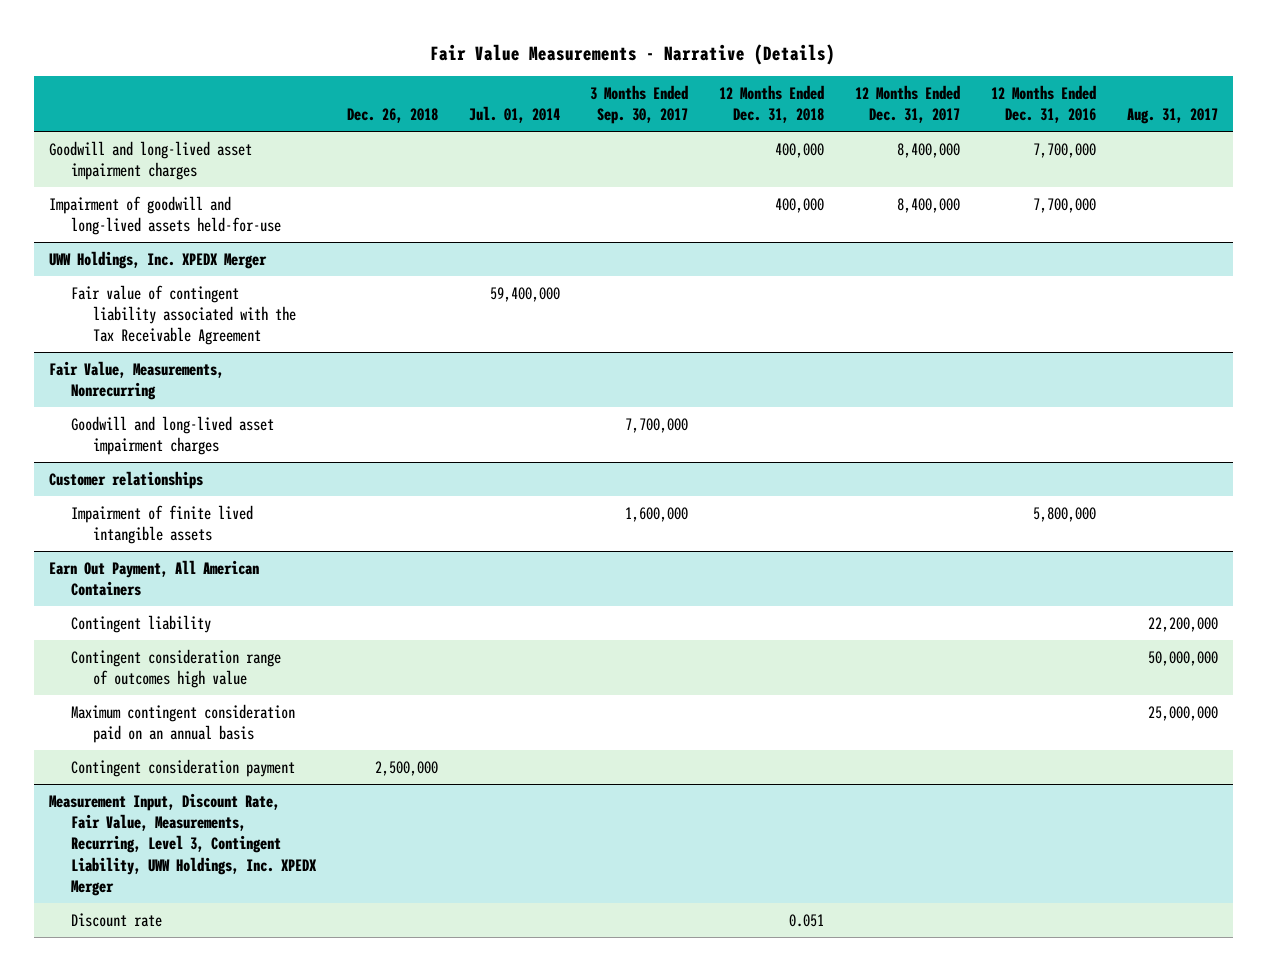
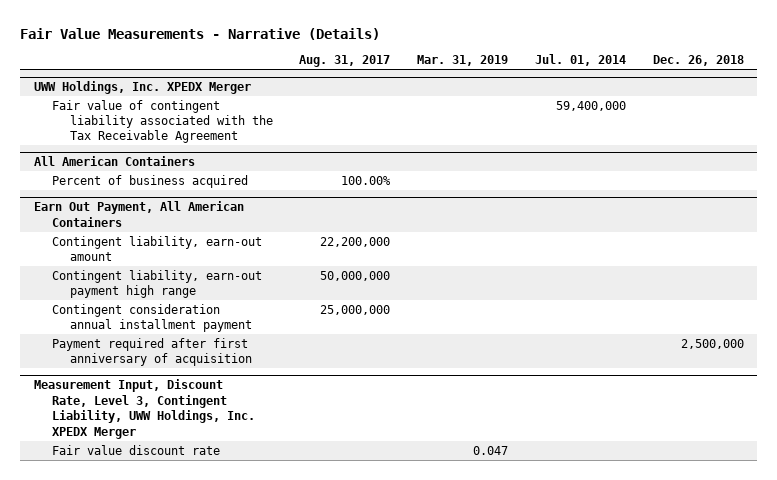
[590,84,689,125] 3 Months Ended Sep. 30, 2017 -> none
[719,84,825,124] 12 Months Ended Dec. 31, 2018 -> none
[854,84,960,124] 12 Months Ended Dec. 31, 2017 -> none
[990,84,1096,124] 12 Months Ended Dec. 31, 2016 -> none
none -> [417,55,509,67] Mar. 31, 2019
[49,140,253,181] Goodwill and long-lived asset impairment charges -> none
[49,195,282,236] Impairment of goodwill and long-lived assets held-for-use -> none
[49,360,225,401] Fair Value, Measurements, Nonrecurring -> none
[71,415,275,456] Goodwill and long-lived asset impairment charges -> none
[49,470,204,489] Customer relationships -> none
[71,504,254,545] Impairment of finite lived intangible assets -> none
none -> [33,156,195,167] All American Containers
none -> [51,174,248,188] Percent of business acquired
[71,614,212,633] Contingent liability -> [51,235,262,262] Contingent liability, earn-out amount
[71,648,282,689] Contingent consideration range of outcomes high value -> [51,269,262,299] Contingent liability, earn-out payment high range
[71,703,296,744] Maximum contingent consideration paid on an annual basis -> [51,303,252,333] Contingent consideration annual installment payment
[71,758,296,777] Contingent consideration payment -> [51,337,252,367] Payment required after first anniversary of acquisition
[49,792,318,896] Measurement Input, Discount Rate, Fair Value, Measurements, Recurring, Level 3, Contingent Liability, UWW Holdings, Inc. XPEDX Merger -> [33,379,255,439] Measurement Input, Discount Rate, Level 3, Contingent Liability, UWW Holdings, Inc. XPEDX Merger
[71,912,163,927] Discount rate -> [51,444,220,455] Fair value discount rate

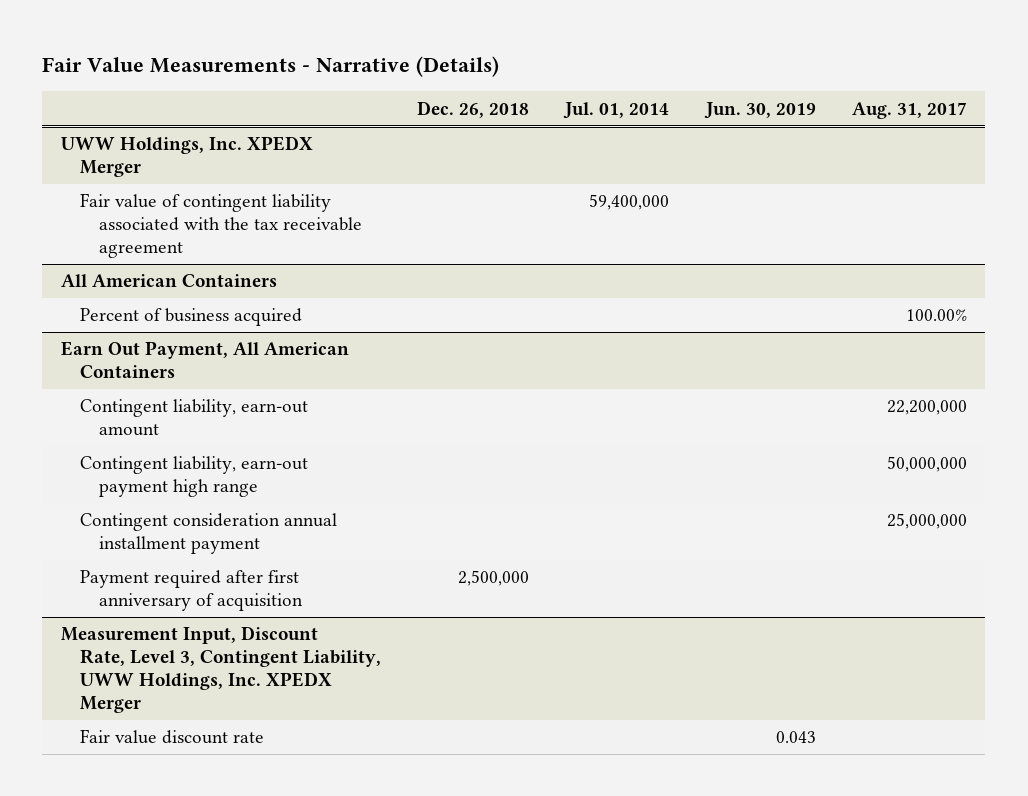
[417,55,509,67] Mar. 31, 2019 -> none
none -> [703,101,816,119] Jun. 30, 2019
[51,99,273,144] Fair value of contingent liability associated with the Tax Receivable Agreement -> [79,193,362,258] Fair value of contingent liability associated with the tax receivable agreement

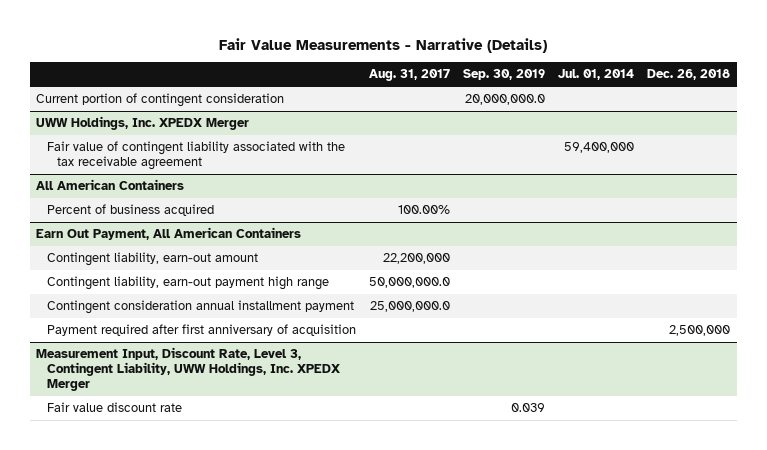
[703,101,816,119] Jun. 30, 2019 -> none
none -> [462,69,545,81] Sep. 30, 2019
none -> [36,93,285,108] Current portion of contingent consideration
[887,456,968,473] 50,000,000 -> [368,277,450,289] 50,000,000.0
[887,513,968,530] 25,000,000 -> [369,301,450,313] 25,000,000.0

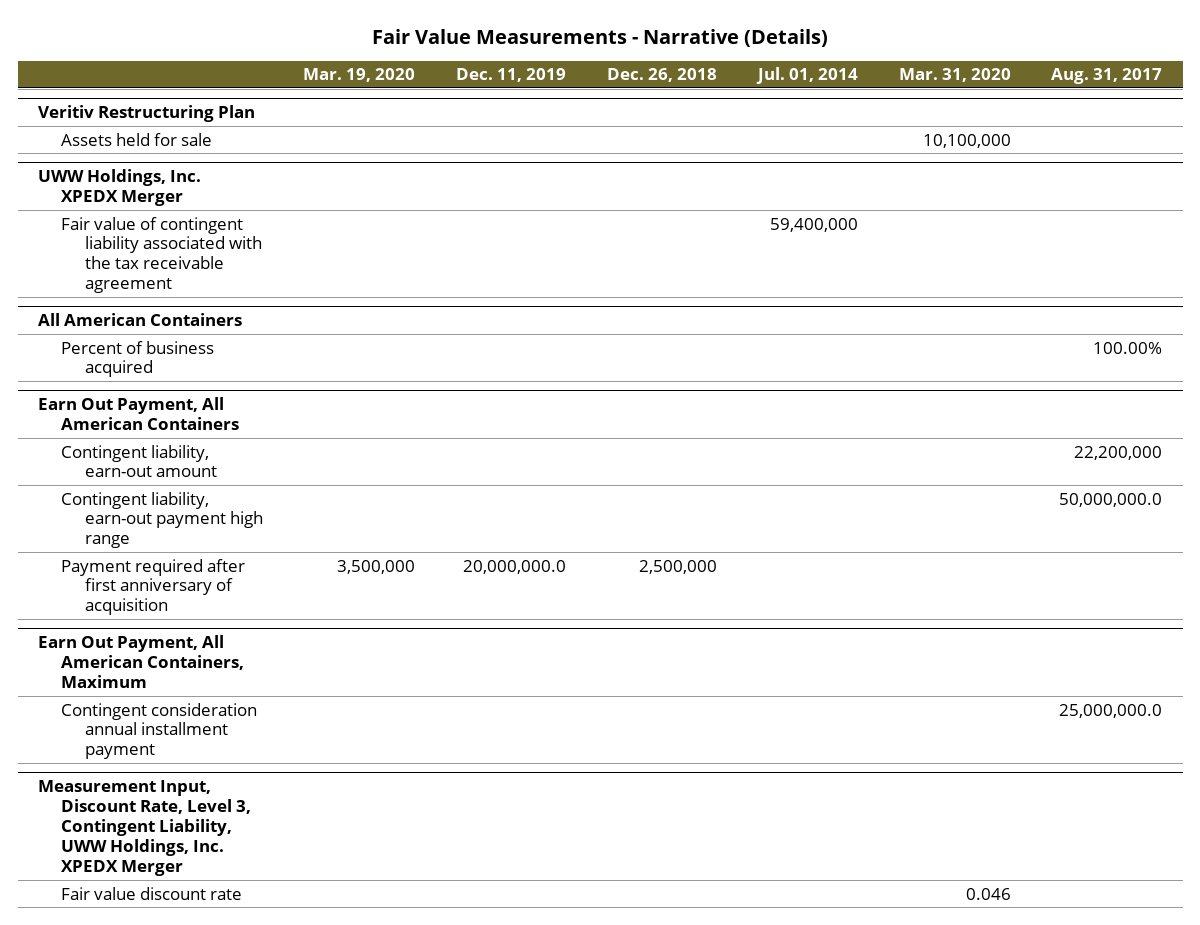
[462,69,545,81] Sep. 30, 2019 -> none
none -> [303,68,416,83] Mar. 19, 2020
none -> [456,68,567,83] Dec. 11, 2019
none -> [898,68,1011,83] Mar. 31, 2020
[36,93,285,108] Current portion of contingent consideration -> none
none -> [38,105,256,123] Veritiv Restructuring Plan
none -> [61,132,213,146] Assets held for sale
[46,300,354,315] Contingent consideration annual installment payment -> none
none -> [38,635,245,689] Earn Out Payment, All American Containers, Maximum
none -> [61,702,258,760] Contingent consideration annual installment payment

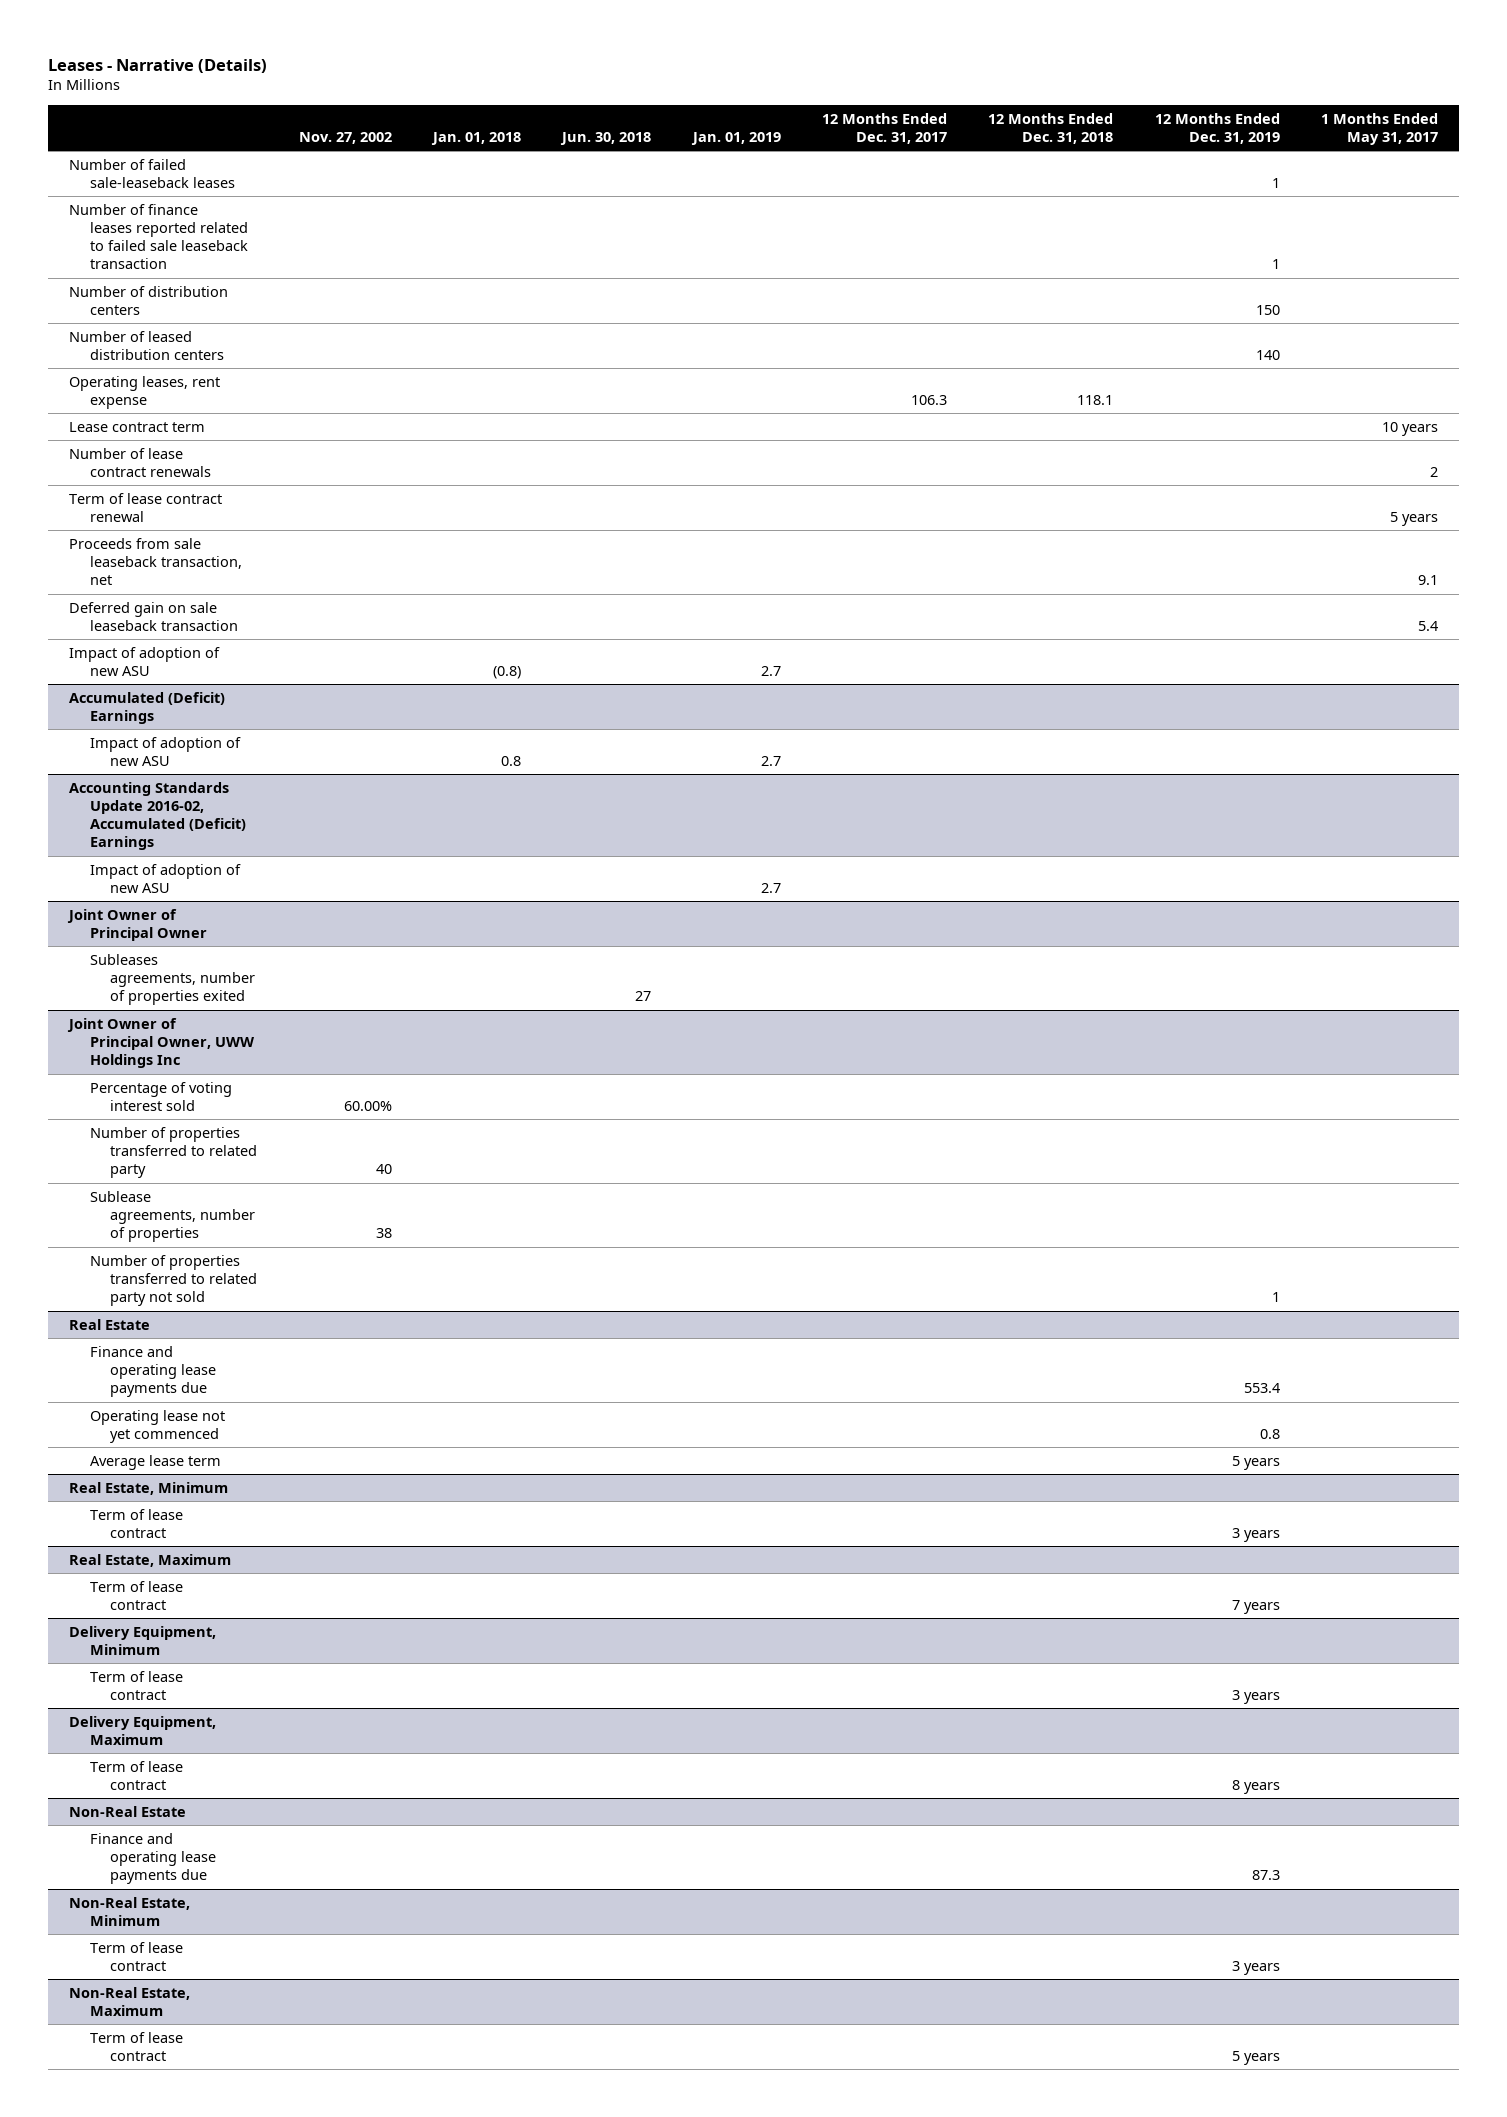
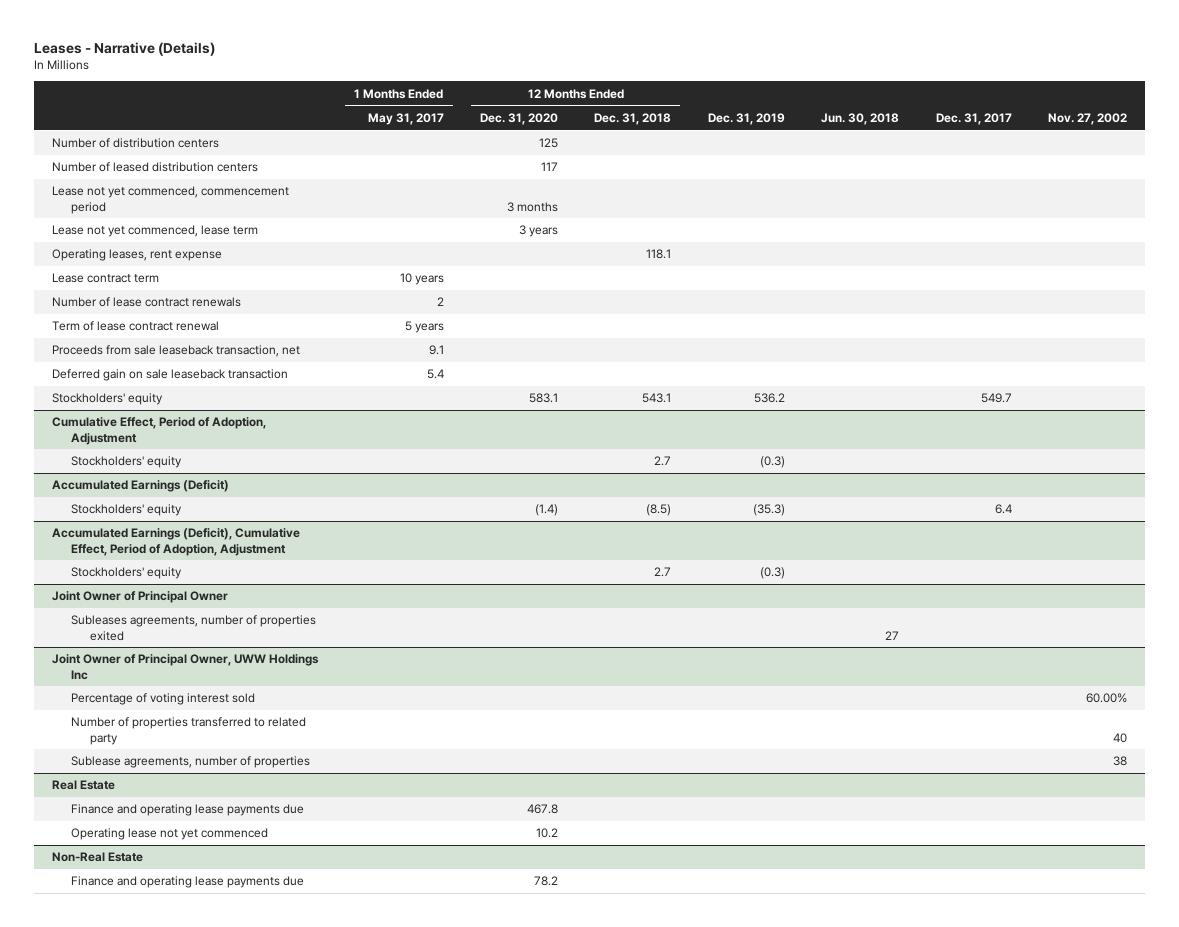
[430,131,521,145] Jan. 01, 2018 -> none
[690,131,781,145] Jan. 01, 2019 -> none
[821,112,947,144] 12 Months Ended Dec. 31, 2017 -> none
[1154,112,1280,144] 12 Months Ended Dec. 31, 2019 -> none
none -> [479,112,558,125] Dec. 31, 2020
none -> [707,112,785,125] Dec. 31, 2019
none -> [935,112,1012,125] Dec. 31, 2017
[69,158,235,188] Number of failed sale-leaseback leases -> none
[69,203,248,270] Number of finance leases reported related to failed sale leaseback transaction -> none
none -> [52,186,290,214] Lease not yet commenced, commencement period
none -> [52,225,259,238] Lease not yet commenced, lease term
[69,646,221,676] Impact of adoption of new ASU -> none
[89,736,241,766] Impact of adoption of new ASU -> none
[69,781,246,851] Accounting Standards Update 2016-02, Accumulated (Deficit) Earnings -> none
[89,863,241,893] Impact of adoption of new ASU -> none
none -> [52,393,164,406] Stockholders' equity
none -> [52,417,267,445] Cumulative Effect, Period of Adoption, Adjustment
none -> [71,456,183,469] Stockholders' equity
[69,691,226,724] Accumulated (Deficit) Earnings -> [52,480,230,493] Accumulated Earnings (Deficit)
none -> [71,504,183,517] Stockholders' equity
none -> [52,528,301,556] Accumulated Earnings (Deficit), Cumulative Effect, Period of Adoption, Adjustment
none -> [71,567,183,580] Stockholders' equity
[89,1254,258,1307] Number of properties transferred to related party not sold -> none
[89,1454,221,1470] Average lease term -> none
[69,1481,229,1495] Real Estate, Minimum -> none
[89,1508,183,1538] Term of lease contract -> none
[69,1553,232,1567] Real Estate, Maximum -> none
[89,1580,183,1610] Term of lease contract -> none
[69,1625,217,1655] Delivery Equipment, Minimum -> none
[89,1670,183,1700] Term of lease contract -> none
[69,1715,217,1745] Delivery Equipment, Maximum -> none
[89,1760,183,1790] Term of lease contract -> none
[69,1896,191,1926] Non-Real Estate, Minimum -> none
[89,1941,183,1971] Term of lease contract -> none
[69,1986,191,2016] Non-Real Estate, Maximum -> none
[89,2031,183,2061] Term of lease contract -> none

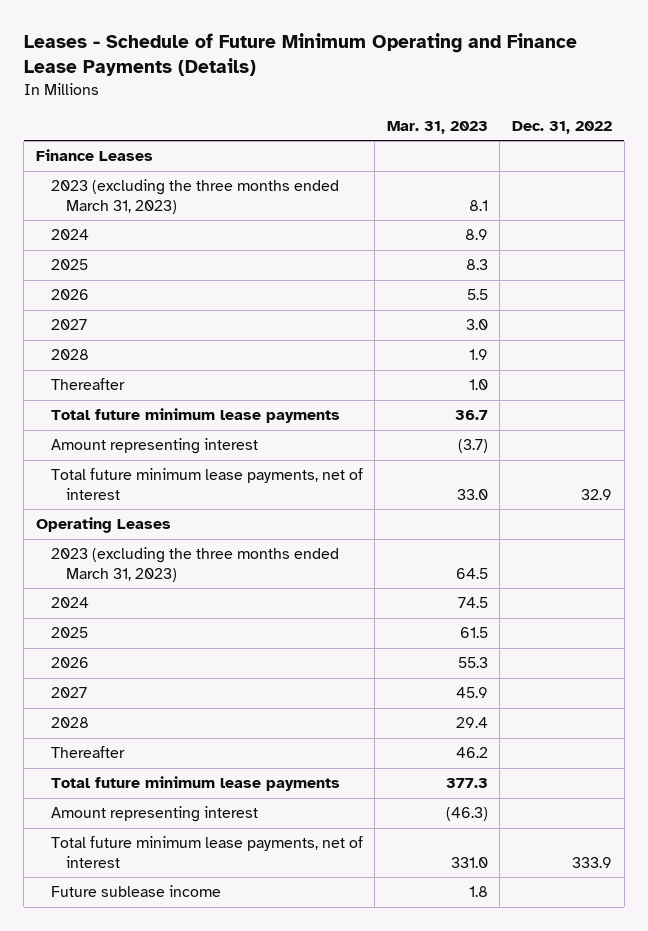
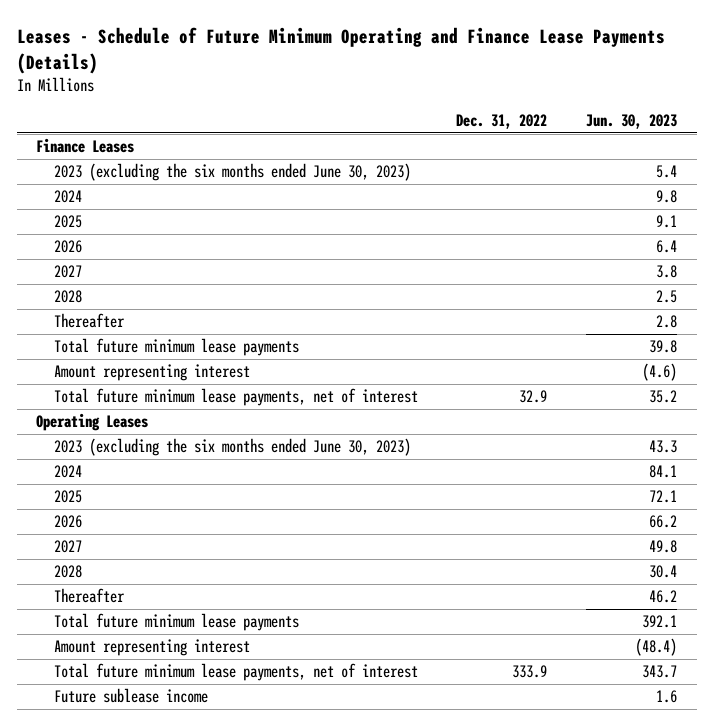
[386,120,488,134] Mar. 31, 2023 -> none
none -> [586,114,678,130] Jun. 30, 2023
[50,179,339,215] 2023 (excluding the three months ended March 31, 2023) -> [53,163,411,182] 2023 (excluding the six months ended June 30, 2023)
[50,547,339,583] 2023 (excluding the three months ended March 31, 2023) -> [53,438,411,457] 2023 (excluding the six months ended June 30, 2023)

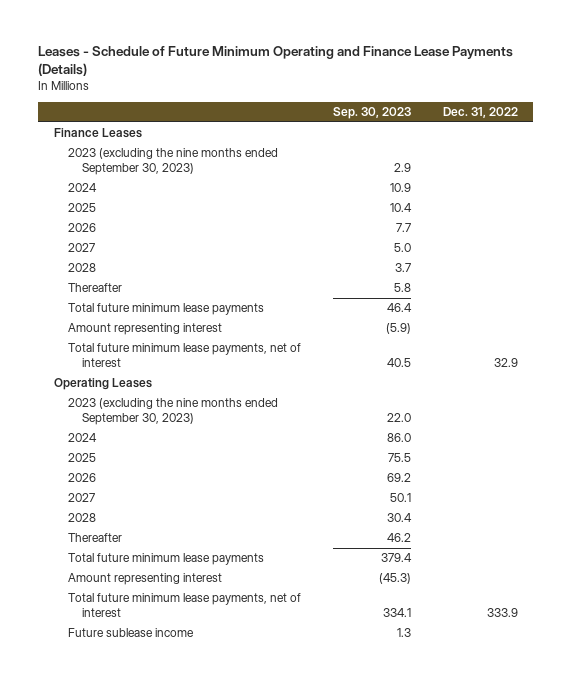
[586,114,678,130] Jun. 30, 2023 -> none
none -> [332,107,411,120] Sep. 30, 2023
[53,163,411,182] 2023 (excluding the six months ended June 30, 2023) -> [67,148,278,176] 2023 (excluding the nine months ended September 30, 2023)
[53,438,411,457] 2023 (excluding the six months ended June 30, 2023) -> [67,398,278,426] 2023 (excluding the nine months ended September 30, 2023)

